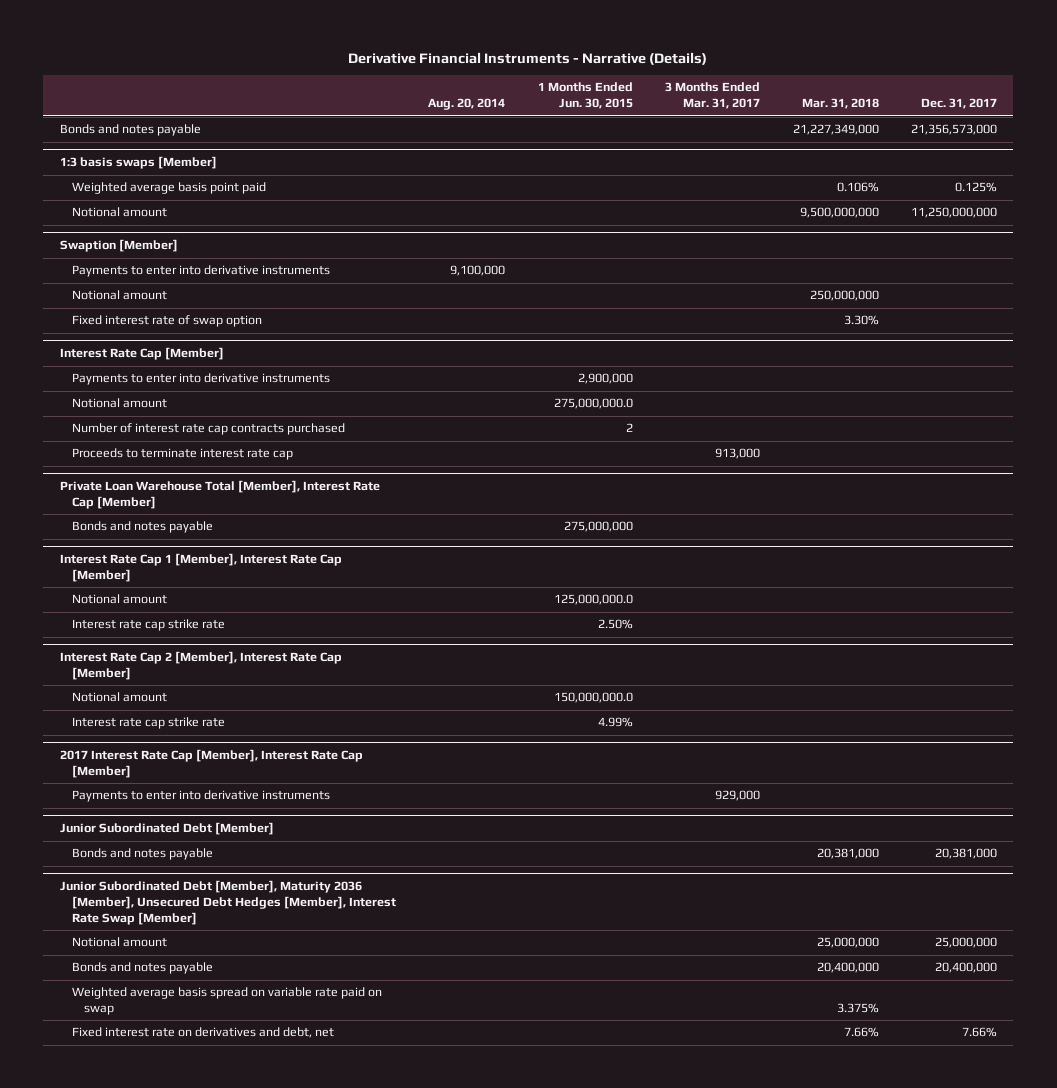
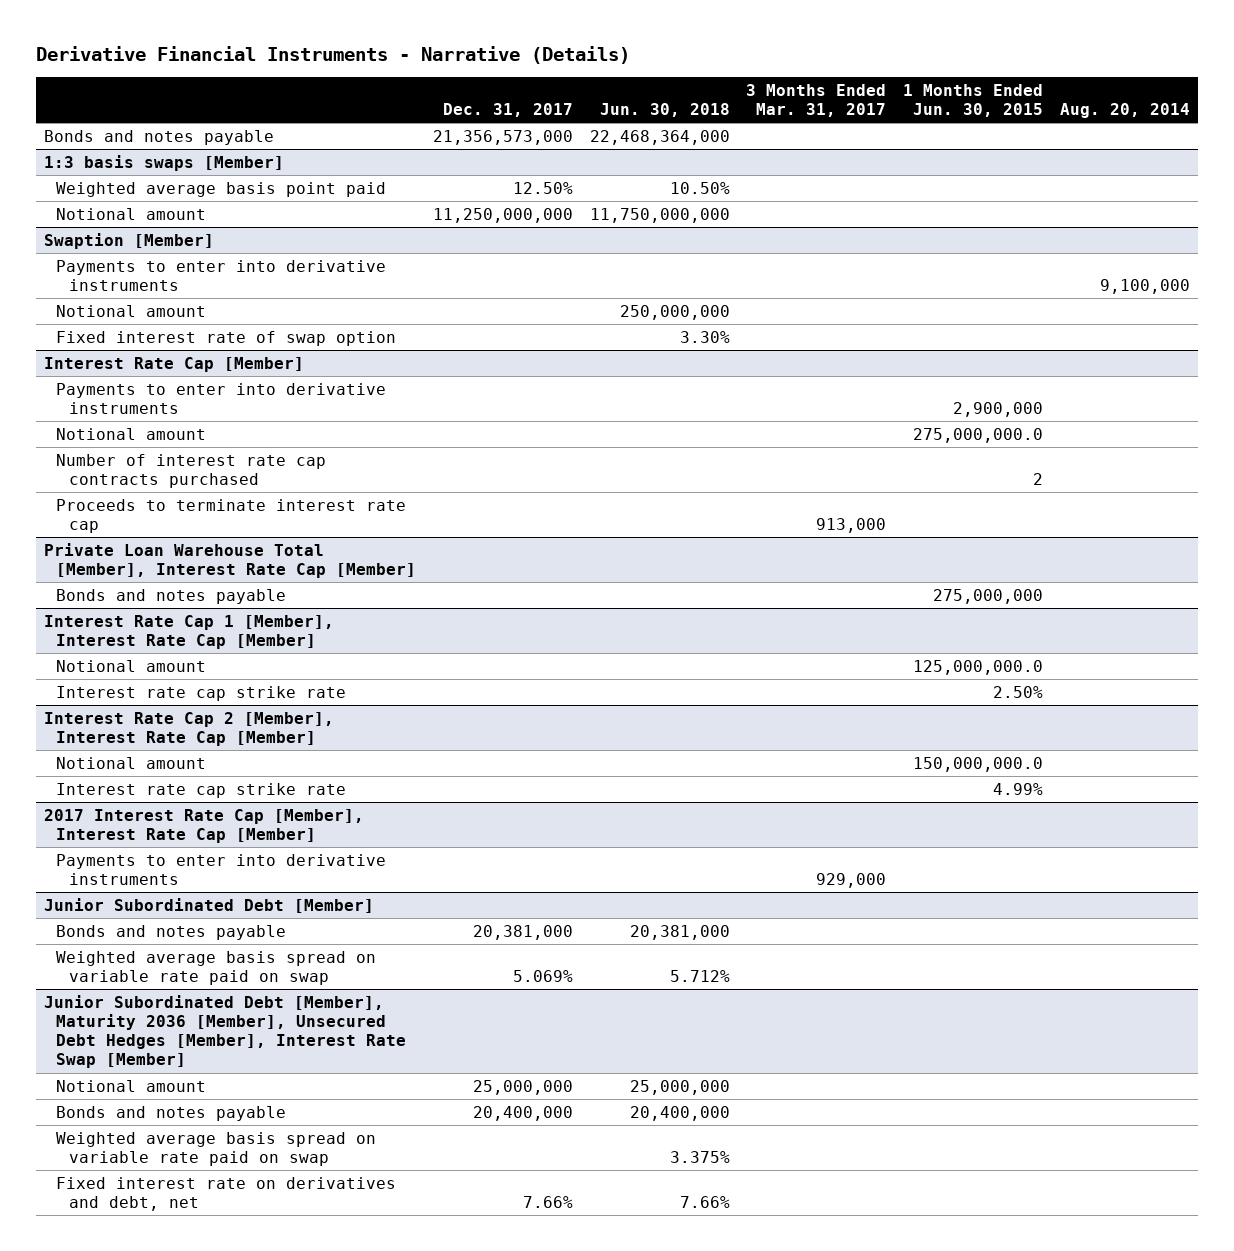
[801,98,879,110] Mar. 31, 2018 -> none
none -> [599,102,730,117] Jun. 30, 2018
[955,182,998,193] 0.125% -> [513,182,574,195] 12.50%
none -> [56,951,377,986] Weighted average basis spread on variable rate paid on swap

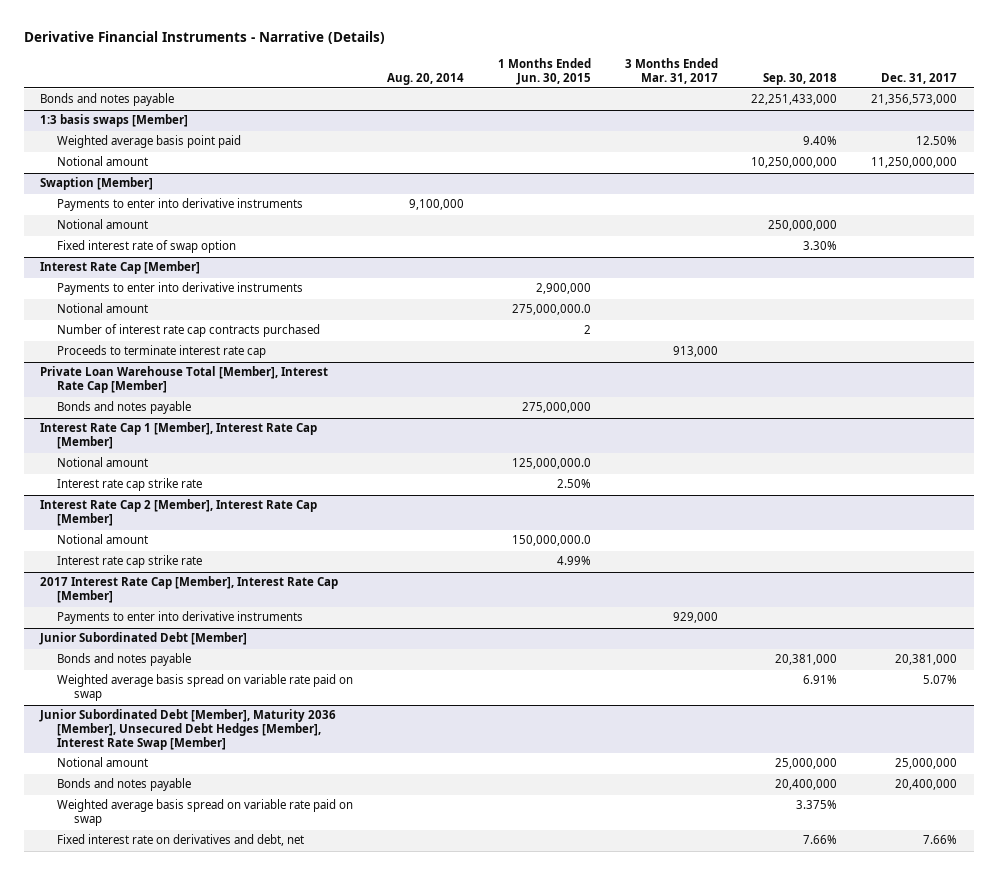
[599,102,730,117] Jun. 30, 2018 -> none
none -> [763,72,838,85] Sep. 30, 2018
[513,970,574,983] 5.069% -> [923,675,958,685] 5.07%

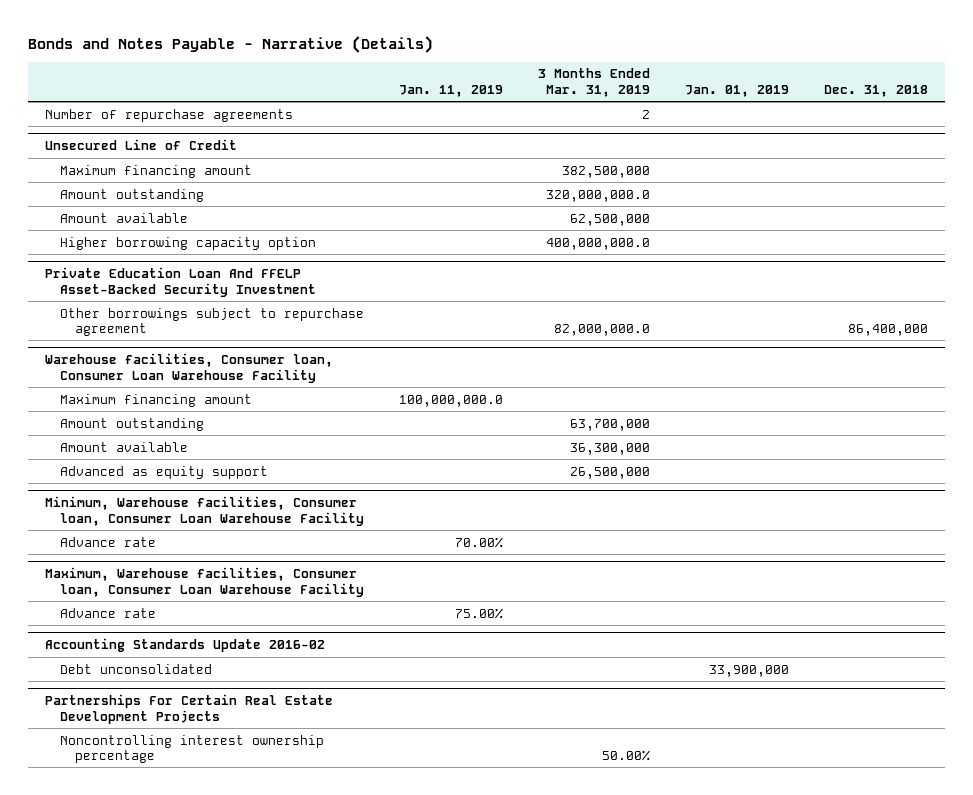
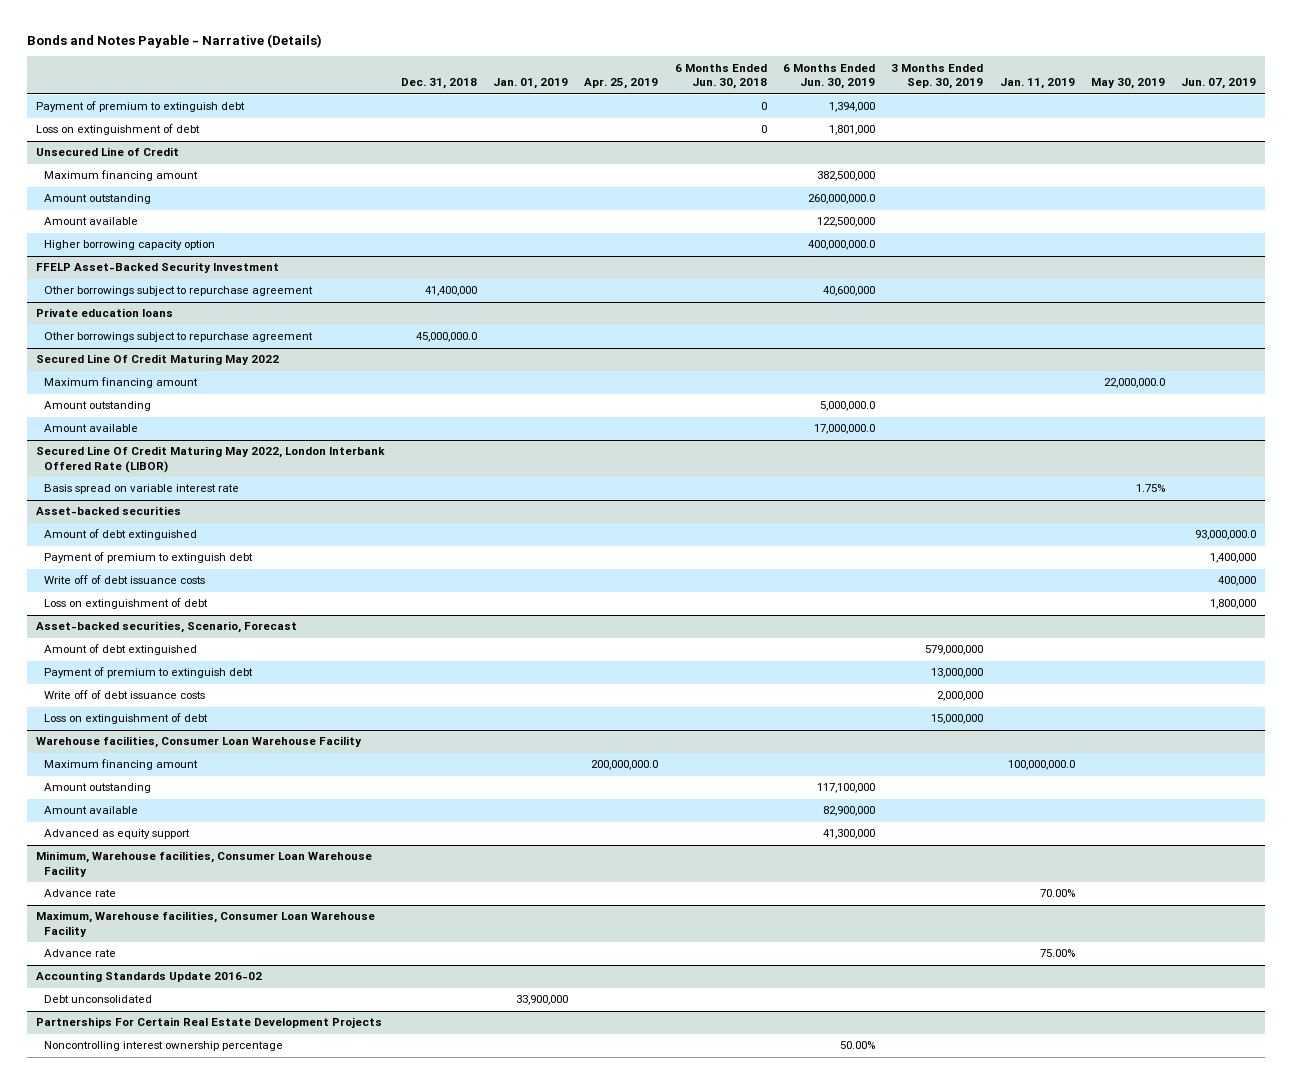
[537,68,650,97] 3 Months Ended Mar. 31, 2019 -> none
none -> [584,78,659,90] Apr. 25, 2019
none -> [674,63,767,90] 6 Months Ended Jun. 30, 2018
none -> [783,63,876,90] 6 Months Ended Jun. 30, 2019
none -> [891,63,984,90] 3 Months Ended Sep. 30, 2019
none -> [1091,78,1166,90] May 30, 2019
none -> [1181,78,1257,90] Jun. 07, 2019
[45,108,294,122] Number of repurchase agreements -> none
none -> [35,101,245,113] Payment of premium to extinguish debt
none -> [35,124,200,136] Loss on extinguishment of debt
[45,267,317,297] Private Education Loan And FFELP Asset-Backed Security Investment -> none
[60,307,365,337] Other borrowings subject to repurchase agreement -> none
none -> [35,262,279,274] FFELP Asset-Backed Security Investment
none -> [44,286,314,297] Other borrowings subject to repurchase agreement
none -> [35,308,173,318] Private education loans
none -> [44,332,314,343] Other borrowings subject to repurchase agreement
none -> [35,354,279,366] Secured Line Of Credit Maturing May 2022
none -> [44,377,199,389] Maximum financing amount
none -> [44,401,152,412] Amount outstanding
none -> [44,424,139,433] Amount available
none -> [35,446,385,473] Secured Line Of Credit Maturing May 2022, London Interbank Offered Rate (LIBOR)
none -> [44,484,240,495] Basis spread on variable interest rate
none -> [35,506,181,516] Asset-backed securities
none -> [44,529,198,541] Amount of debt extinguished
none -> [44,552,254,564] Payment of premium to extinguish debt
none -> [44,575,206,585] Write off of debt issuance costs
none -> [44,598,209,610] Loss on extinguishment of debt
none -> [35,621,297,634] Asset-backed securities, Scenario, Forecast
none -> [44,644,198,656] Amount of debt extinguished
none -> [44,667,254,679] Payment of premium to extinguish debt
none -> [44,690,206,700] Write off of debt issuance costs
none -> [44,713,209,725] Loss on extinguishment of debt
[45,353,334,383] Warehouse facilities, Consumer loan, Consumer Loan Warehouse Facility -> [35,736,362,749] Warehouse facilities, Consumer Loan Warehouse Facility
[45,496,365,526] Minimum, Warehouse facilities, Consumer loan, Consumer Loan Warehouse Facility -> [35,851,372,877] Minimum, Warehouse facilities, Consumer Loan Warehouse Facility
[45,567,365,597] Maximum, Warehouse facilities, Consumer loan, Consumer Loan Warehouse Facility -> [35,911,375,937] Maximum, Warehouse facilities, Consumer Loan Warehouse Facility

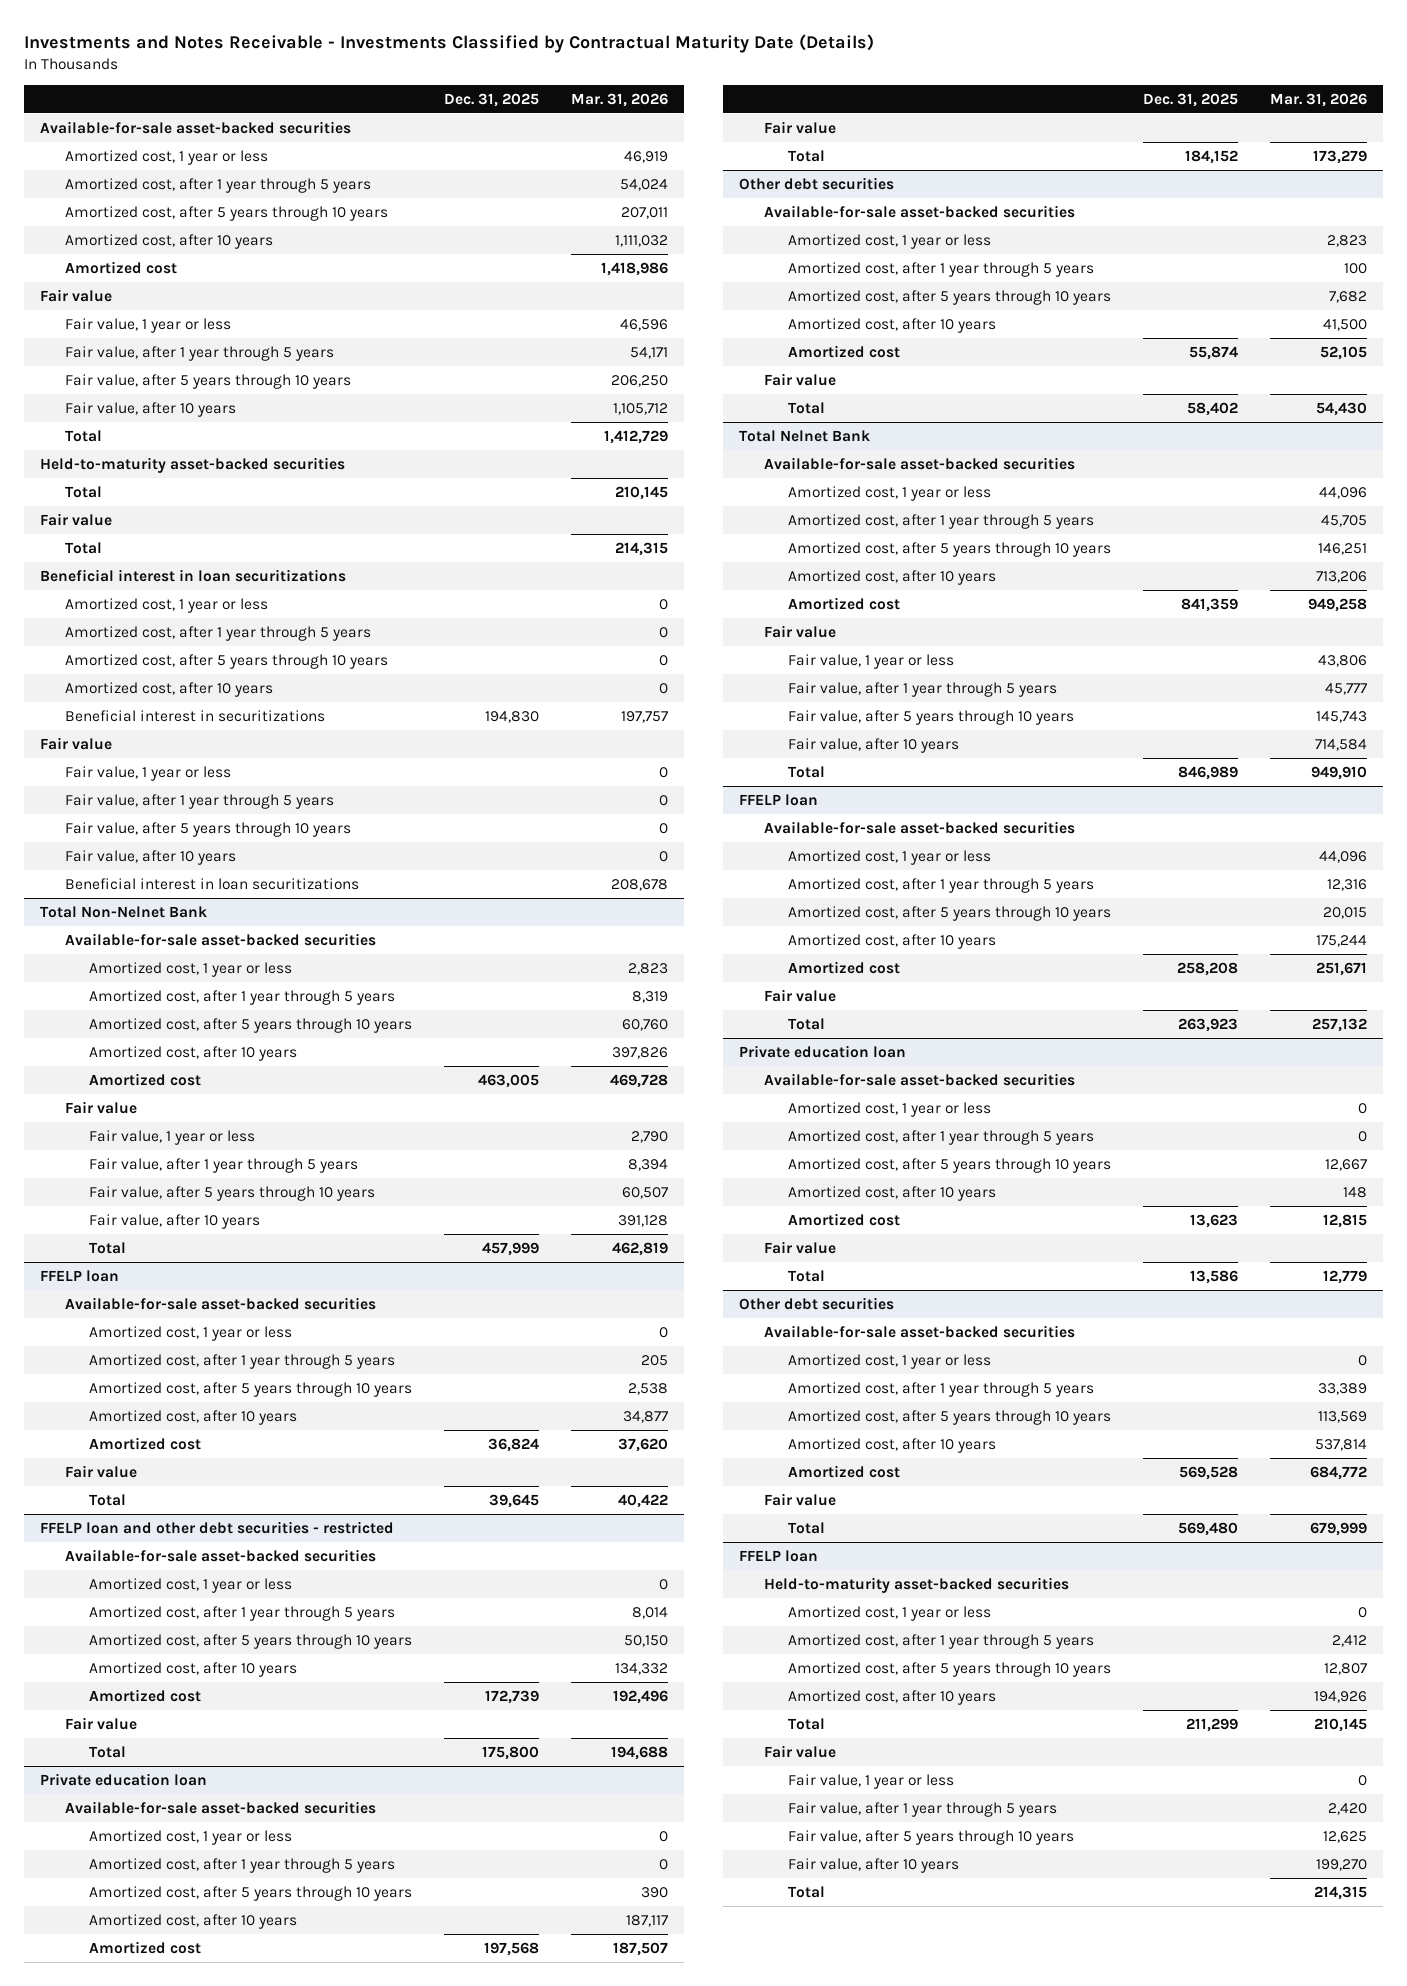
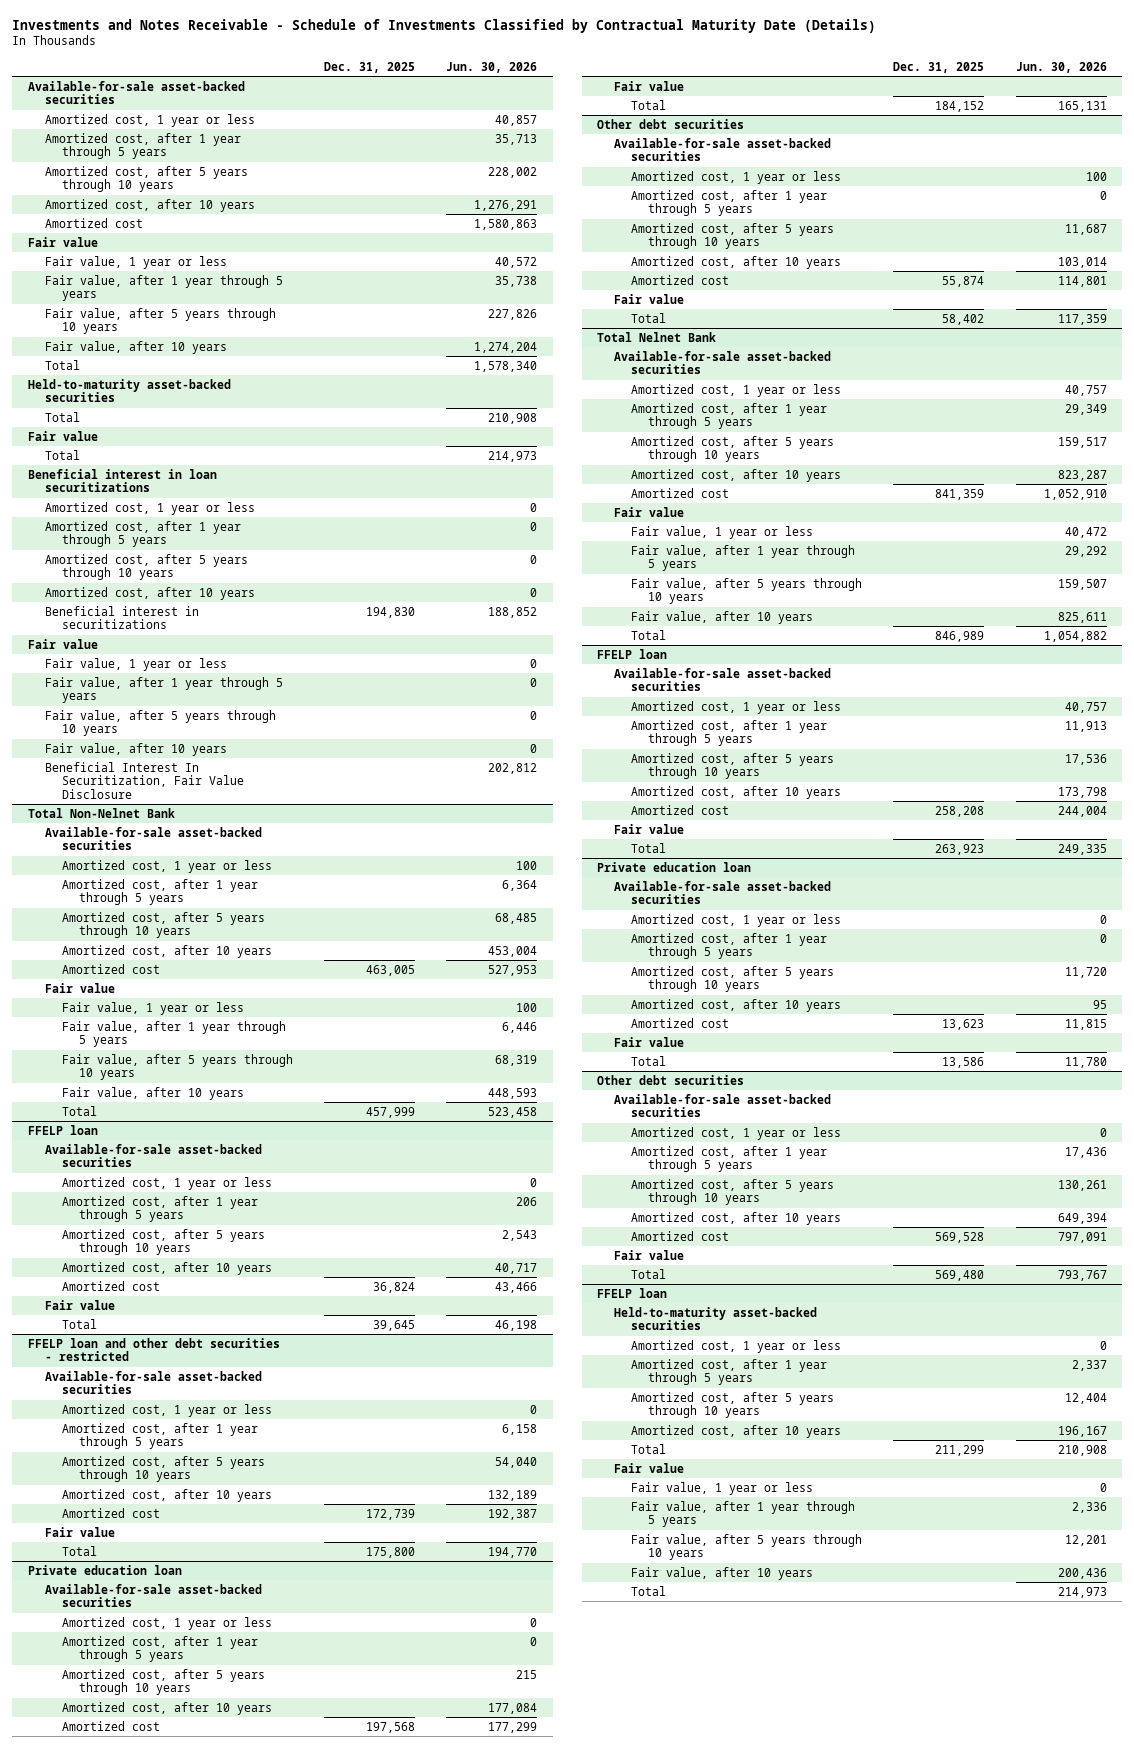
[23,34,874,54] Investments and Notes Receivable - Investments Classified by Contractual Maturity Date (Details) -> [12,18,877,33] Investments and Notes Receivable - Schedule of Investments Classified by Contractual Maturity Date (Details)
[570,92,668,107] Mar. 31, 2026 -> none
none -> [446,61,538,73] Jun. 30, 2026
[64,877,359,890] Beneficial interest in loan securitizations -> [44,761,244,799] Beneficial Interest In Securitization, Fair Value Disclosure

